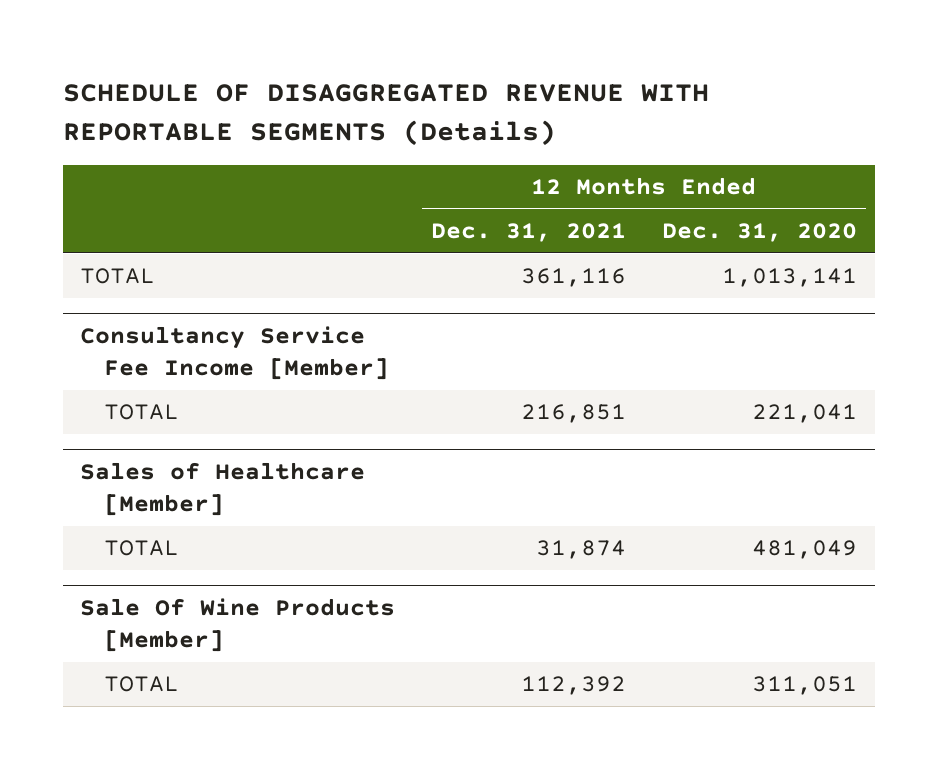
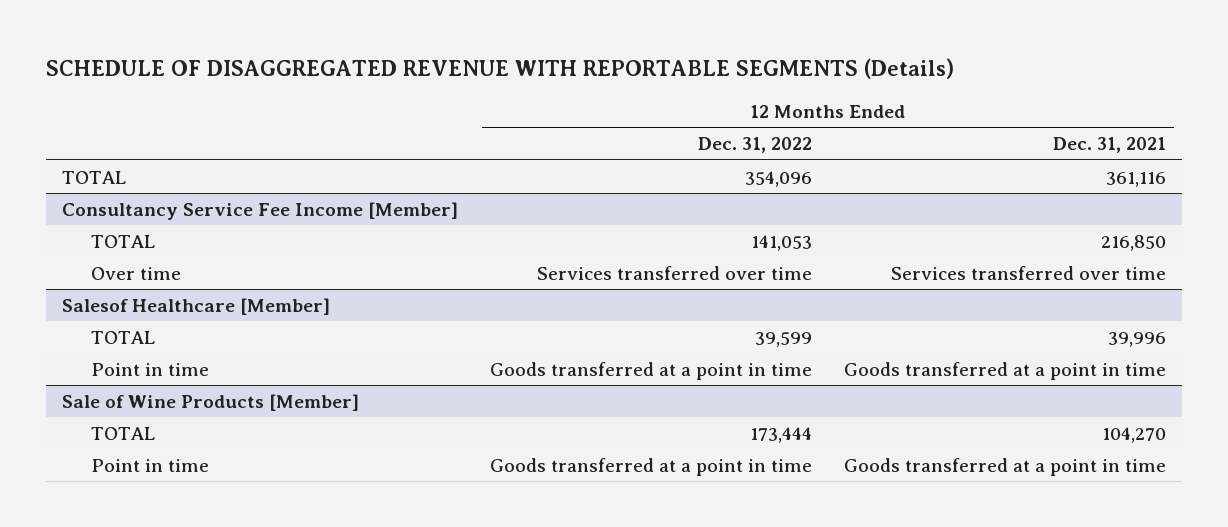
[661,223,857,243] Dec. 31, 2020 -> none
none -> [698,137,813,154] Dec. 31, 2022
[521,404,627,424] 216,851 -> [1101,234,1167,251] 216,850
none -> [90,266,181,280] Over time
[80,462,366,517] Sales of Healthcare [Member] -> [62,297,331,315] Salesof Healthcare [Member]
[536,540,627,560] 31,874 -> [1108,331,1167,347] 39,996
none -> [90,362,209,376] Point in time
[80,598,396,653] Sale Of Wine Products [Member] -> [62,393,360,411] Sale of Wine Products [Member]
[521,676,627,696] 112,392 -> [1102,426,1167,443] 104,270
none -> [90,458,209,472] Point in time

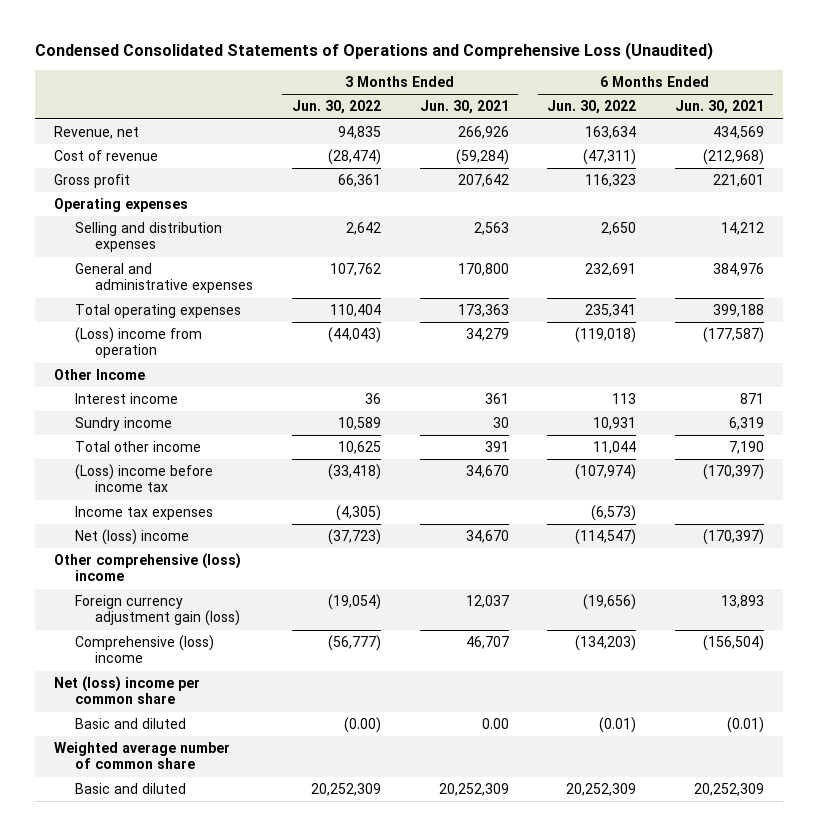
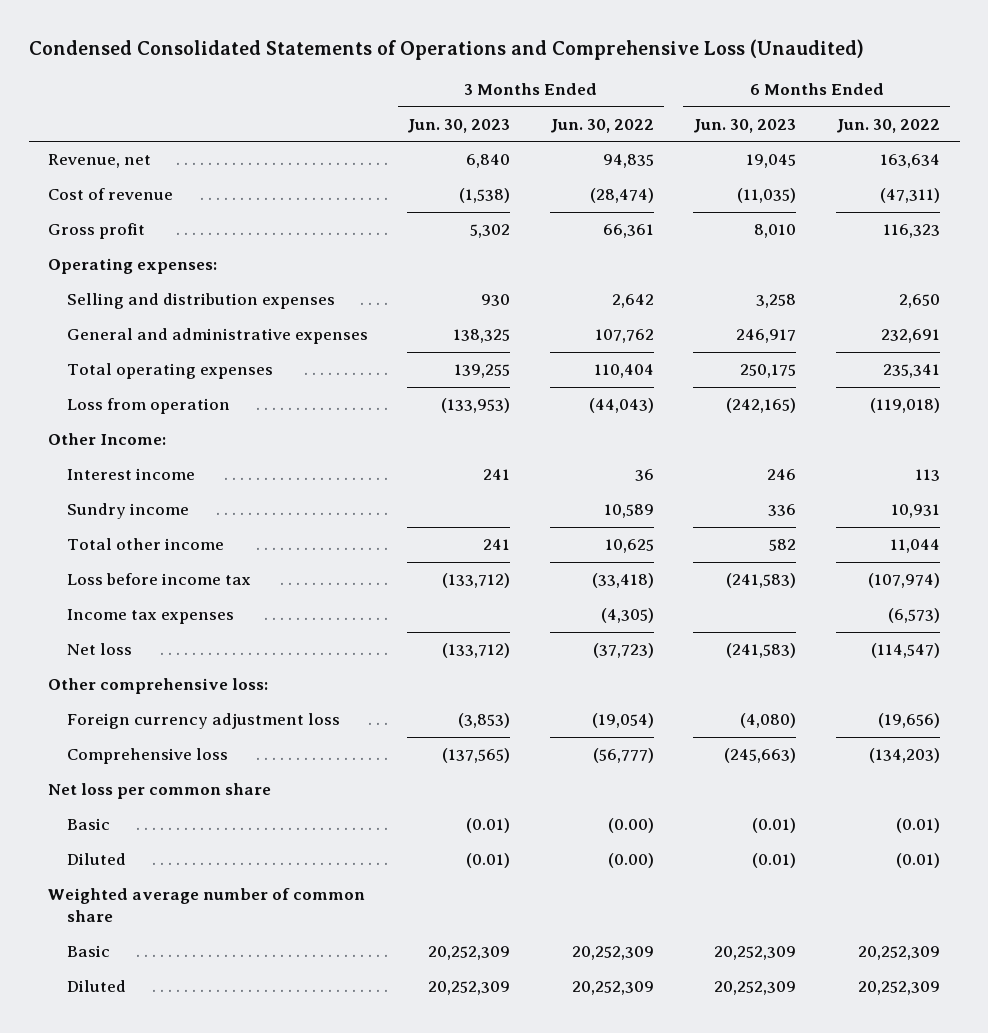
[419,100,509,115] Jun. 30, 2021 -> none
[674,100,764,115] Jun. 30, 2021 -> none
none -> [407,118,511,133] Jun. 30, 2023
none -> [693,118,797,133] Jun. 30, 2023
[54,198,189,213] Operating expenses -> [48,258,218,275] Operating expenses:
[74,327,202,359] (Loss) income from operation -> [66,398,230,415] Loss from operation
[54,369,146,381] Other Income -> [48,433,167,446] Other Income:
[74,464,213,493] (Loss) income before income tax -> [66,573,251,586] Loss before income tax
[74,529,189,546] Net (loss) income -> [66,643,132,656] Net loss
[54,553,242,582] Other comprehensive (loss) income -> [48,678,269,695] Other comprehensive loss:
[74,595,241,627] Foreign currency adjustment gain (loss) -> [66,713,340,730] Foreign currency adjustment loss
[74,635,214,664] Comprehensive (loss) income -> [66,748,228,765] Comprehensive loss
[54,676,201,705] Net (loss) income per common share -> [48,783,272,800] Net loss per common share
[74,718,186,730] Basic and diluted -> [66,818,110,831] Basic
none -> [66,853,126,866] Diluted
[74,783,186,795] Basic and diluted -> [66,945,110,958] Basic
none -> [66,980,126,993] Diluted

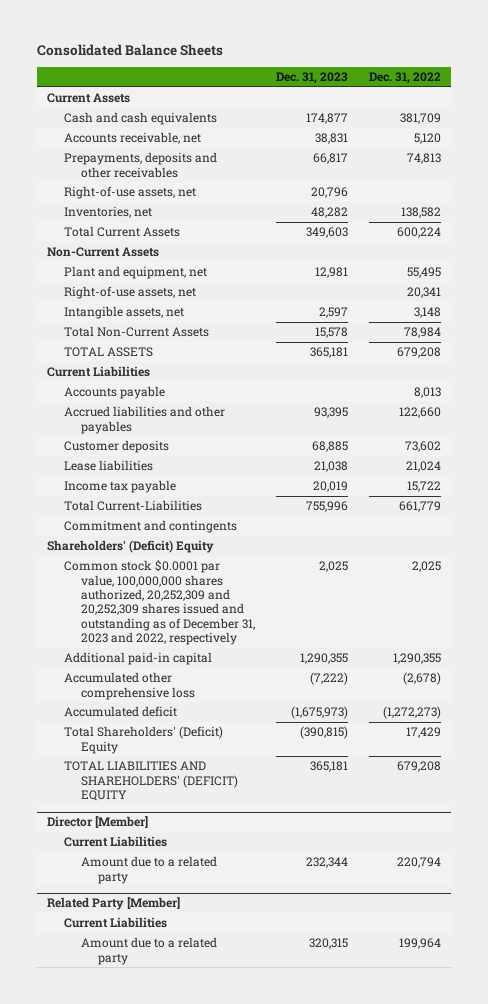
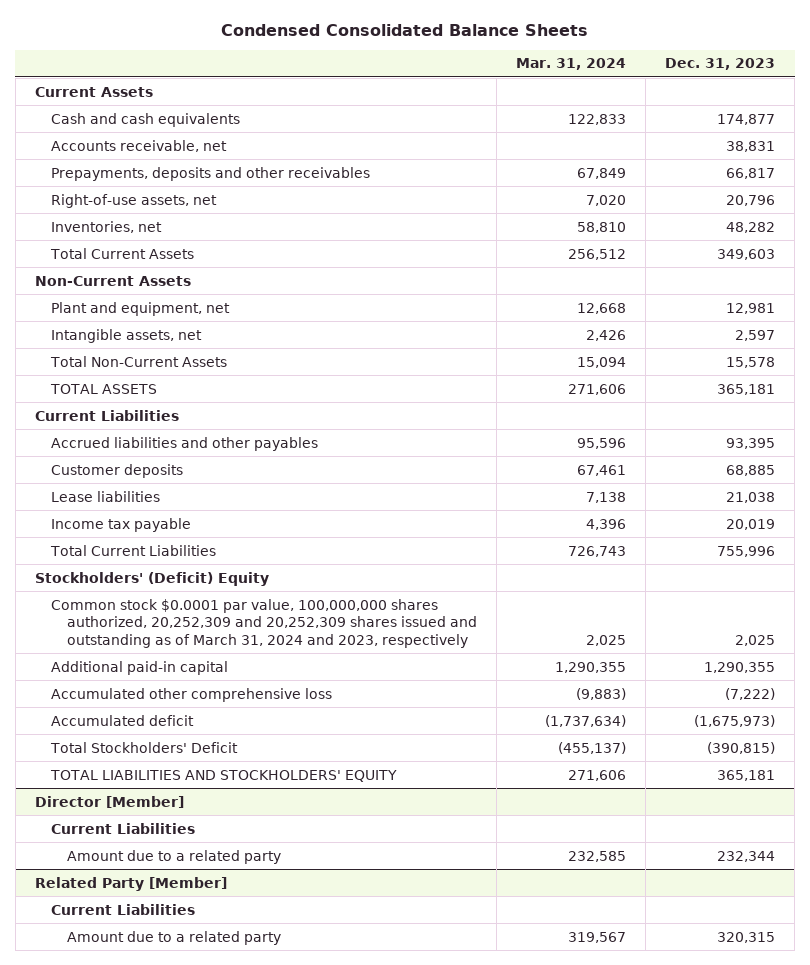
[36,44,223,57] Consolidated Balance Sheets -> [220,24,588,37] Condensed Consolidated Balance Sheets
[368,72,441,85] Dec. 31, 2022 -> none
none -> [515,58,626,71] Mar. 31, 2024
[64,286,197,300] Right-of-use assets, net -> none
[64,386,166,400] Accounts payable -> none
[64,520,238,534] Commitment and contingents -> none
[64,500,203,512] Total Current-Liabilities -> [49,544,216,556] Total Current Liabilities
[47,540,215,554] Shareholders' (Deficit) Equity -> [34,571,269,586] Stockholders' (Deficit) Equity
[64,560,256,646] Common stock $0.0001 par value, 100,000,000 shares authorized, 20,252,309 and 20,252,309 shares issued and outstanding as of December 31, 2023 and 2022, respectively -> [50,598,477,648] Common stock $0.0001 par value, 100,000,000 shares authorized, 20,252,309 and 20,252,309 shares issued and outstanding as of March 31, 2024 and 2023, respectively
[64,726,224,754] Total Shareholders' (Deficit) Equity -> [49,741,238,753] Total Stockholders' Deficit
[64,761,239,802] TOTAL LIABILITIES AND SHAREHOLDERS' (DEFICIT) EQUITY -> [49,769,397,782] TOTAL LIABILITIES AND STOCKHOLDERS' EQUITY

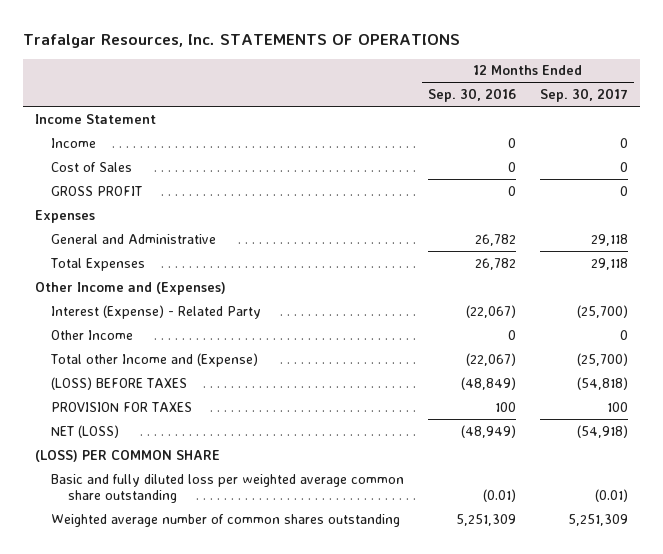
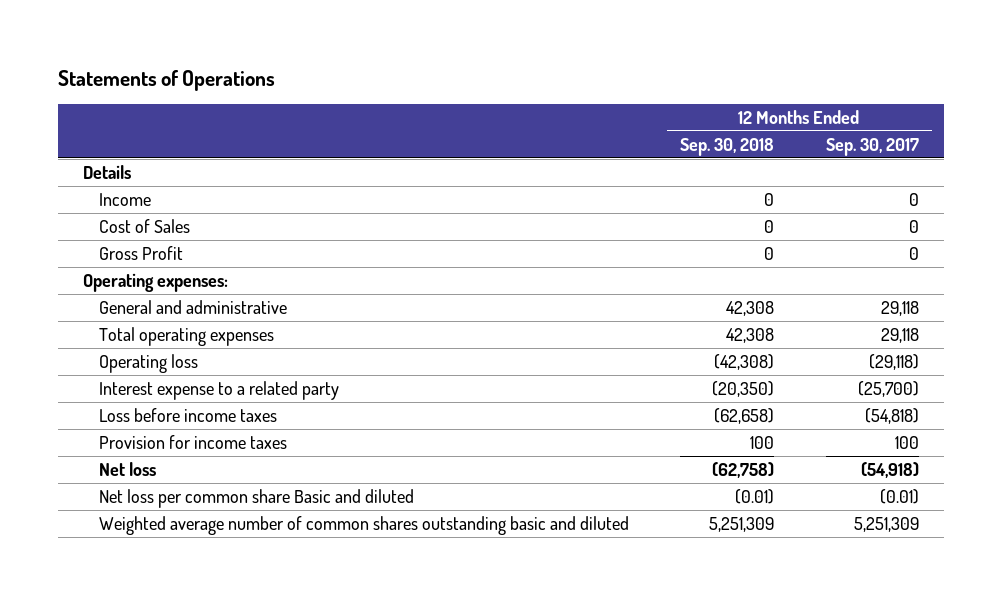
[22,33,460,48] Trafalgar Resources, Inc. STATEMENTS OF OPERATIONS -> [57,69,275,91] Statements of Operations
[428,88,517,103] Sep. 30, 2016 -> none
none -> [680,137,775,156] Sep. 30, 2018
[34,113,156,124] Income Statement -> none
none -> [83,165,132,180] Details
[34,281,226,295] Other Income and (Expenses) -> none
[51,329,134,340] Other Income -> none
[50,352,259,367] Total other Income and (Expense) -> none
[34,449,220,462] (LOSS) PER COMMON SHARE -> none
[51,185,143,196] GROSS PROFIT -> [98,246,183,261] Gross Profit
[34,209,95,223] Expenses -> [83,273,229,293] Operating expenses:
[51,233,217,244] General and Administrative -> [98,300,287,315] General and administrative
[50,257,146,271] Total Expenses -> [98,327,274,347] Total operating expenses
none -> [98,354,198,374] Operating loss
[51,304,262,319] Interest (Expense) - Related Party -> [98,381,339,401] Interest expense to a related party
[51,376,188,390] (LOSS) BEFORE TAXES -> [98,408,277,423] Loss before income taxes
[51,401,193,412] PROVISION FOR TAXES -> [98,435,287,450] Provision for income taxes
[51,424,120,438] NET (LOSS) -> [98,462,156,477] Net loss
[51,473,405,504] Basic and fully diluted loss per weighted average common share outstanding -> [98,489,414,509] Net loss per common share Basic and diluted
[51,513,401,527] Weighted average number of common shares outstanding -> [98,516,629,536] Weighted average number of common shares outstanding basic and diluted

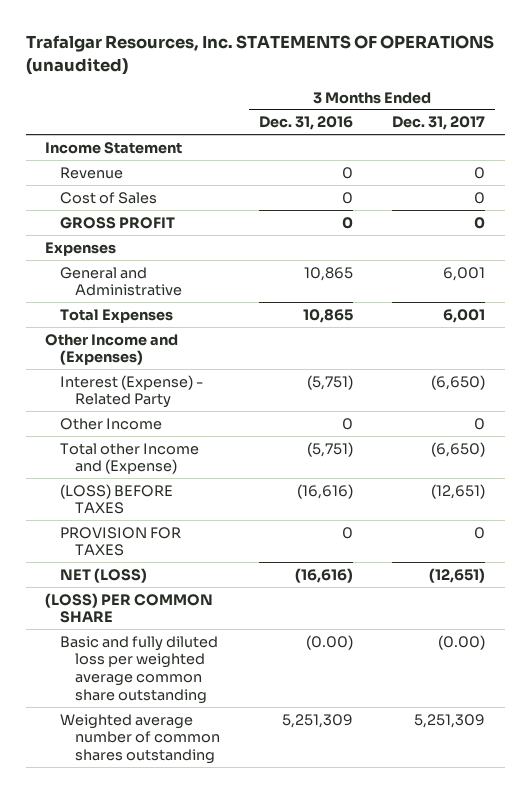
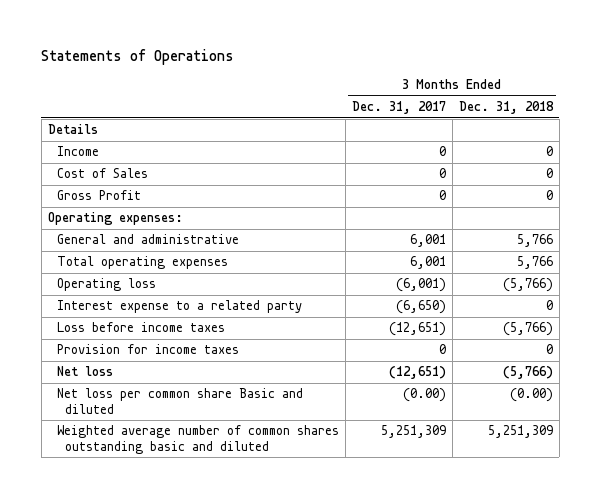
[25,35,494,75] Trafalgar Resources, Inc. STATEMENTS OF OPERATIONS (unaudited) -> [41,48,235,65] Statements of Operations
[258,116,353,131] Dec. 31, 2016 -> none
none -> [458,101,554,115] Dec. 31, 2018
[45,141,183,154] Income Statement -> none
none -> [47,124,98,135] Details
[60,166,124,179] Revenue -> [56,146,99,157] Income
[45,333,179,366] Other Income and (Expenses) -> none
[60,417,163,430] Other Income -> none
[60,442,200,475] Total other Income and (Expense) -> none
[45,592,214,624] (LOSS) PER COMMON SHARE -> none
[60,216,176,229] GROSS PROFIT -> [56,190,141,201] Gross Profit
[45,241,117,256] Expenses -> [47,212,183,226] Operating expenses:
[60,266,182,297] General and Administrative -> [56,234,239,245] General and administrative
[60,308,174,323] Total Expenses -> [56,256,228,270] Total operating expenses
none -> [56,278,156,292] Operating loss
[60,374,204,409] Interest (Expense) - Related Party -> [56,300,302,314] Interest expense to a related party
[60,483,174,515] (LOSS) BEFORE TAXES -> [56,322,225,333] Loss before income taxes
[60,526,182,557] PROVISION FOR TAXES -> [56,344,239,355] Provision for income taxes
[60,567,148,583] NET (LOSS) -> [56,366,113,377] Net loss
[60,635,219,704] Basic and fully diluted loss per weighted average common share outstanding -> [56,388,303,414] Net loss per common share Basic and diluted
[60,713,220,765] Weighted average number of common shares outstanding -> [56,425,339,454] Weighted average number of common shares outstanding basic and diluted

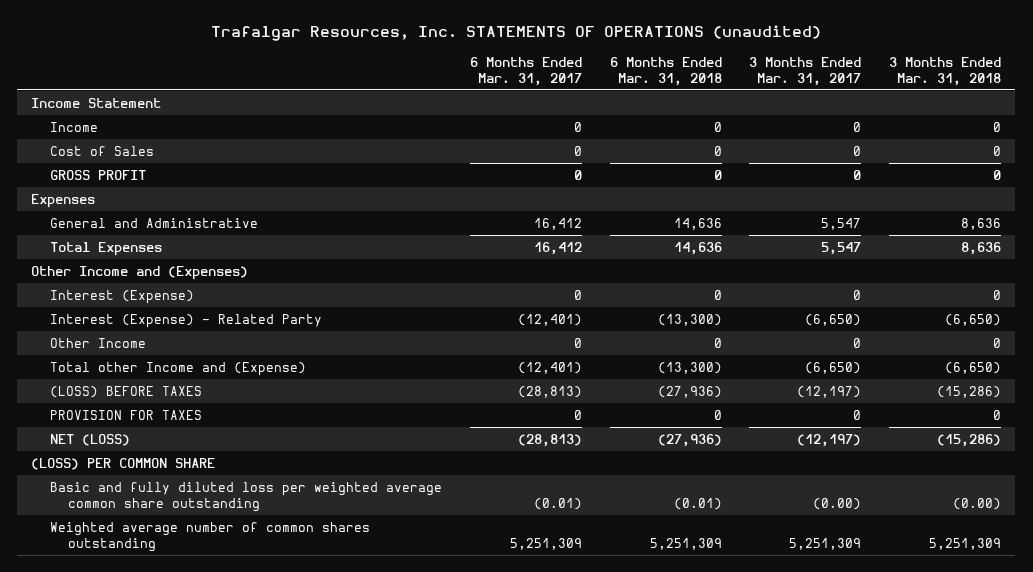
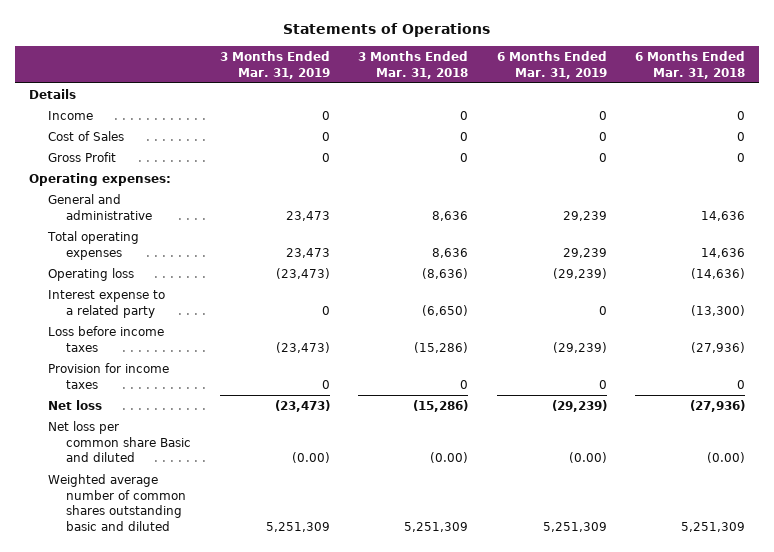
[211,25,822,42] Trafalgar Resources, Inc. STATEMENTS OF OPERATIONS (unaudited) -> [283,22,491,37] Statements of Operations
[469,56,582,86] 6 Months Ended Mar. 31, 2017 -> none
[749,56,862,86] 3 Months Ended Mar. 31, 2017 -> none
none -> [219,50,330,79] 3 Months Ended Mar. 31, 2019
none -> [496,50,607,79] 6 Months Ended Mar. 31, 2019
[31,97,162,108] Income Statement -> none
none -> [29,89,77,100] Details
[31,265,249,280] Other Income and (Expenses) -> none
[49,289,194,304] Interest (Expense) -> none
[49,337,146,348] Other Income -> none
[49,361,306,376] Total other Income and (Expense) -> none
[31,457,216,470] (LOSS) PER COMMON SHARE -> none
[49,169,146,180] GROSS PROFIT -> [47,152,116,163] Gross Profit
[31,193,96,208] Expenses -> [29,173,172,187] Operating expenses:
[49,217,258,228] General and Administrative -> [47,194,153,220] General and administrative
[49,241,162,256] Total Expenses -> [46,231,139,260] Total operating expenses
none -> [47,268,134,282] Operating loss
[49,313,322,328] Interest (Expense) - Related Party -> [47,290,165,318] Interest expense to a related party
[49,385,202,398] (LOSS) BEFORE TAXES -> [47,326,164,352] Loss before income taxes
[49,409,202,420] PROVISION FOR TAXES -> [47,363,169,389] Provision for income taxes
[49,433,130,446] NET (LOSS) -> [47,400,102,411] Net loss
[49,481,442,512] Basic and fully diluted loss per weighted average common share outstanding -> [47,421,192,463] Net loss per common share Basic and diluted
[673,497,722,510] (0.01) -> [707,452,746,464] (0.00)
[49,521,370,552] Weighted average number of common shares outstanding -> [47,474,187,532] Weighted average number of common shares outstanding basic and diluted

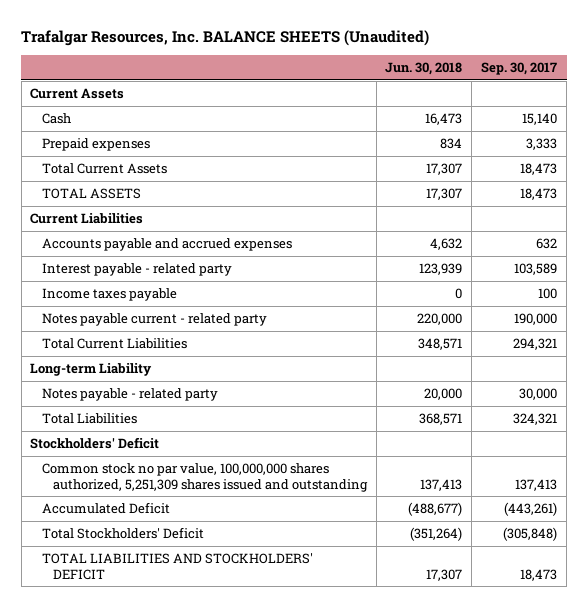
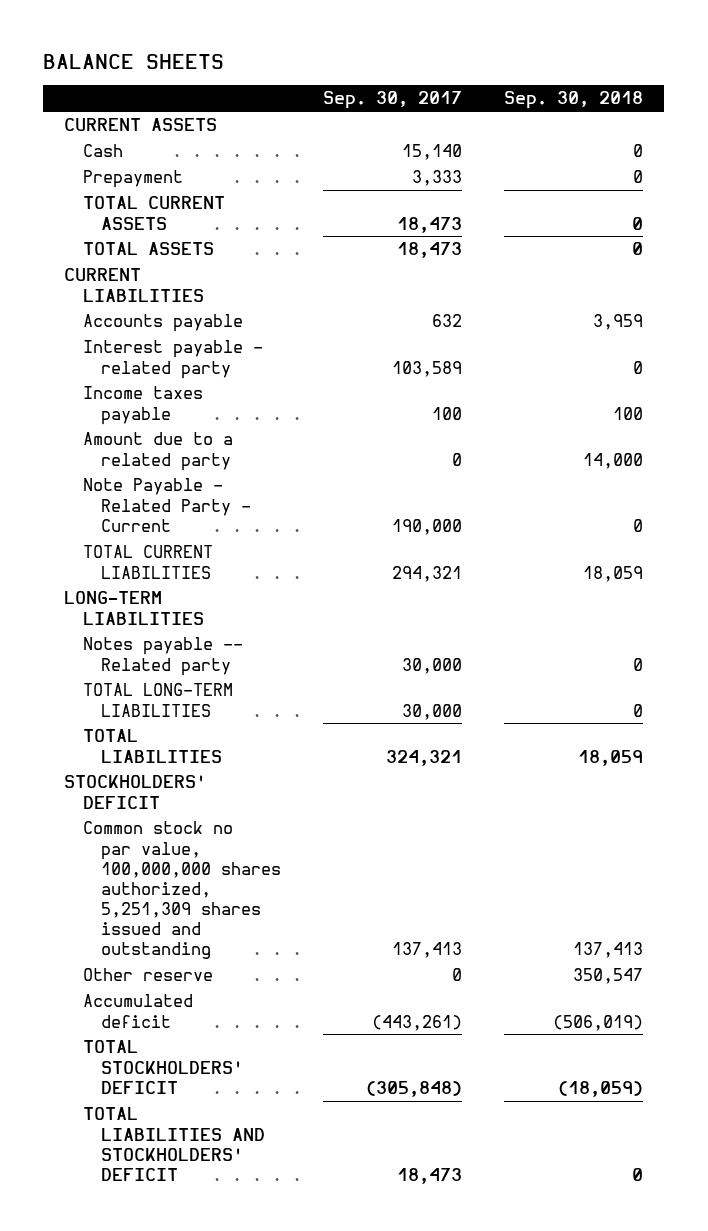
[21,29,430,46] Trafalgar Resources, Inc. BALANCE SHEETS (Unaudited) -> [43,53,225,69] BALANCE SHEETS
[385,62,463,76] Jun. 30, 2018 -> none
none -> [504,91,644,110] Sep. 30, 2018
[30,88,125,100] Current Assets -> [64,118,218,132] CURRENT ASSETS
[41,138,150,152] Prepaid expenses -> [82,170,183,189] Prepayment
[41,163,167,175] Total Current Assets -> [82,196,225,230] TOTAL CURRENT ASSETS
[30,213,144,225] Current Liabilities -> [64,268,204,302] CURRENT LIABILITIES
[41,238,292,252] Accounts payable and accrued expenses -> [82,314,243,333] Accounts payable
none -> [82,432,233,471] Amount due to a related party
[41,313,267,327] Notes payable current - related party -> [82,478,252,532] Note Payable - Related Party - Current
[41,338,187,350] Total Current Liabilities -> [82,545,213,579] TOTAL CURRENT LIABILITIES
[30,363,153,377] Long-term Liability -> [64,591,204,625] LONG-TERM LIABILITIES
[41,388,218,402] Notes payable - related party -> [82,637,243,676] Notes payable -- Related party
none -> [82,683,233,717] TOTAL LONG-TERM LIABILITIES
[41,413,137,425] Total Liabilities -> [82,729,223,763] TOTAL LIABILITIES
[30,437,160,450] Stockholders' Deficit -> [64,775,207,809] STOCKHOLDERS' DEFICIT
none -> [82,968,213,982] Other reserve
[41,502,170,515] Accumulated Deficit -> [82,994,193,1028] Accumulated deficit
[41,527,204,540] Total Stockholders' Deficit -> [82,1040,244,1094] TOTAL STOCKHOLDERS' DEFICIT

